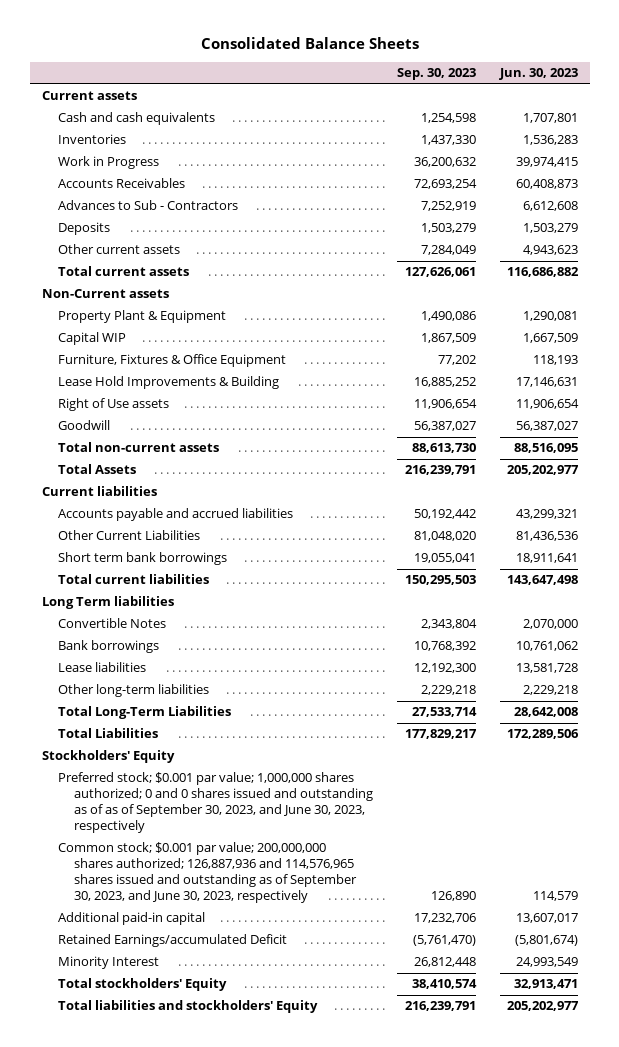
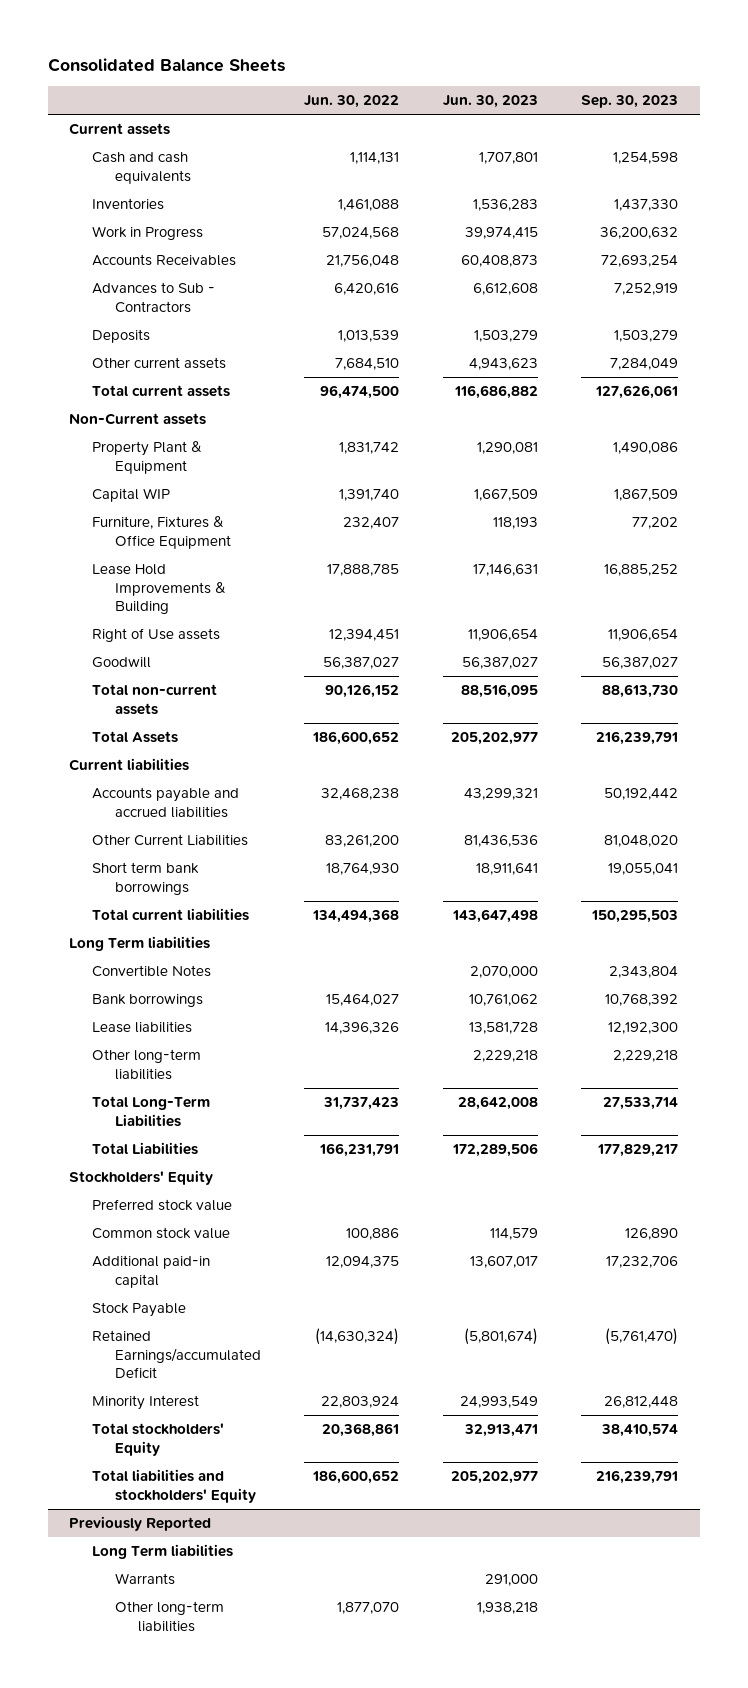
none -> [304,95,400,109] Jun. 30, 2022
[57,772,373,834] Preferred stock; $0.001 par value; 1,000,000 shares authorized; 0 and 0 shares issued and outstanding as of as of September 30, 2023, and June 30, 2023, respectively -> [92,1199,233,1212] Preferred stock value
[57,842,357,904] Common stock; $0.001 par value; 200,000,000 shares authorized; 126,887,936 and 114,576,965 shares issued and outstanding as of September 30, 2023, and June 30, 2023, respectively -> [92,1227,231,1240] Common stock value
none -> [92,1302,187,1318] Stock Payable
none -> [69,1516,212,1532] Previously Reported
none -> [92,1544,234,1560] Long Term liabilities
none -> [114,1573,175,1586] Warrants
none -> [114,1601,224,1632] Other long-term liabilities

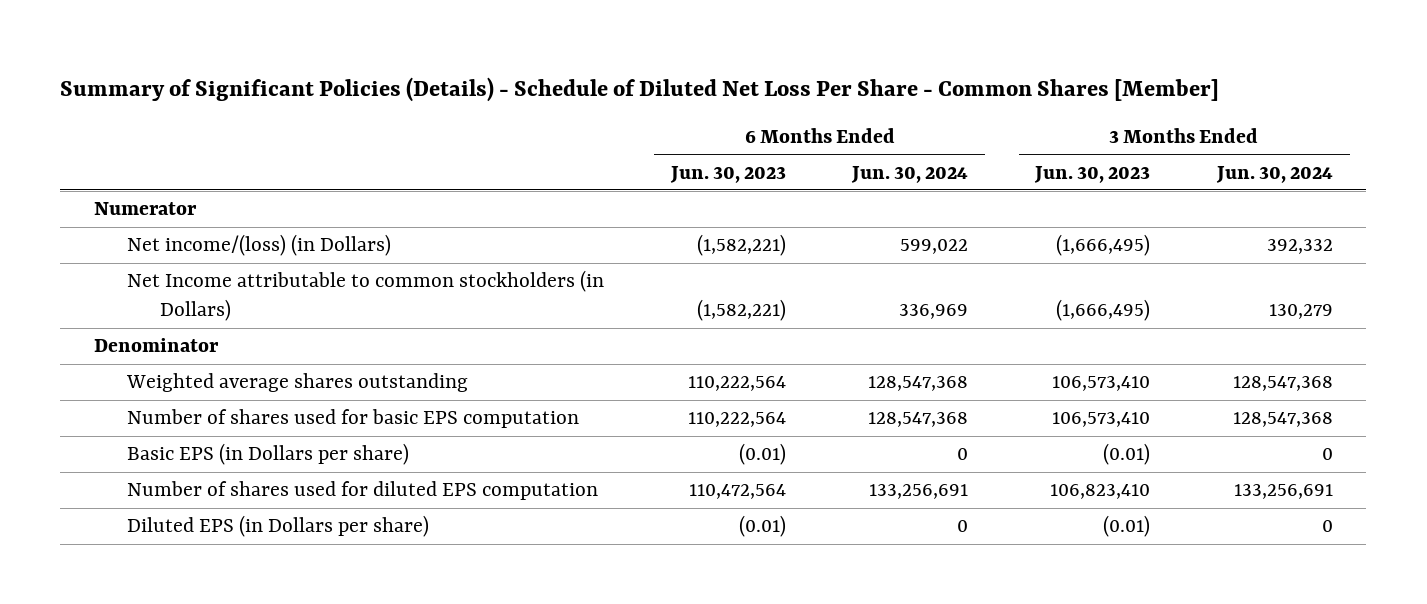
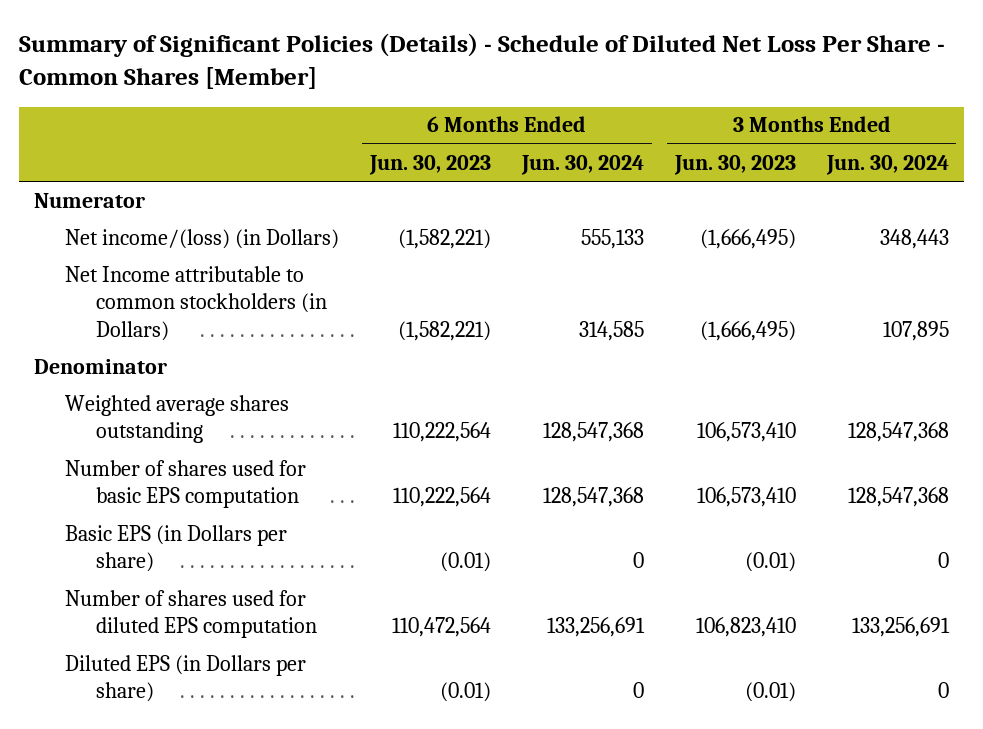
[900,239,969,255] 599,022 -> [580,228,644,249] 555,133
[1266,239,1333,255] 392,332 -> [879,228,949,249] 348,443
[899,304,969,320] 336,969 -> [578,320,644,341] 314,585
[1268,304,1333,320] 130,279 -> [882,320,949,341] 107,895

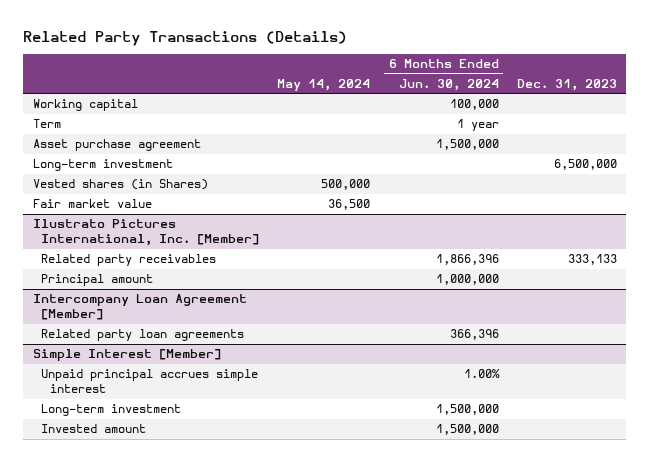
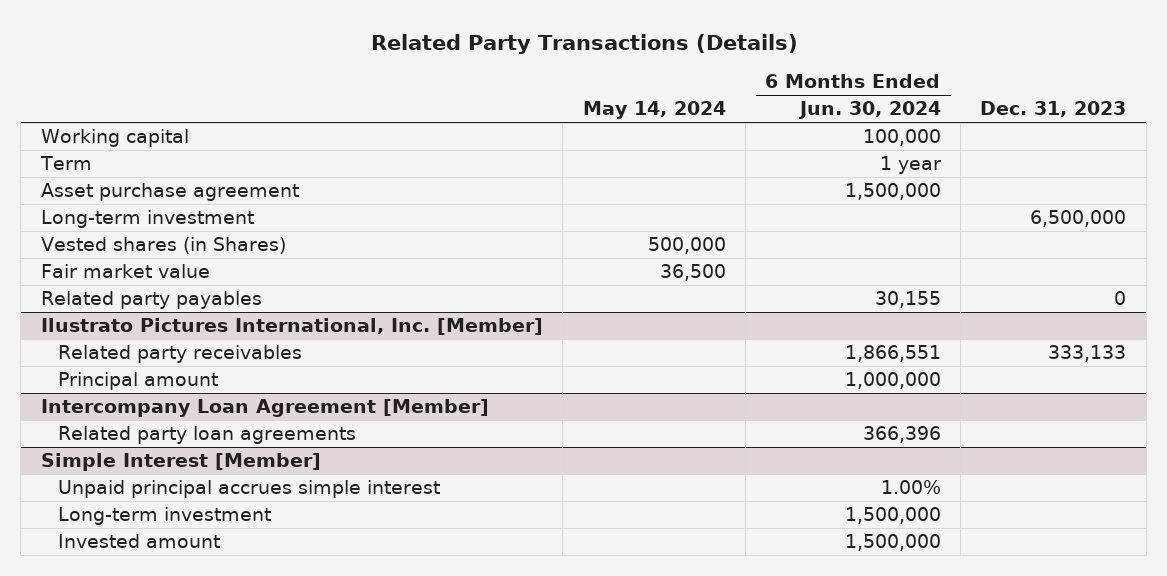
none -> [40,291,262,310] Related party payables
[435,254,499,266] 1,866,396 -> [844,345,941,363] 1,866,551

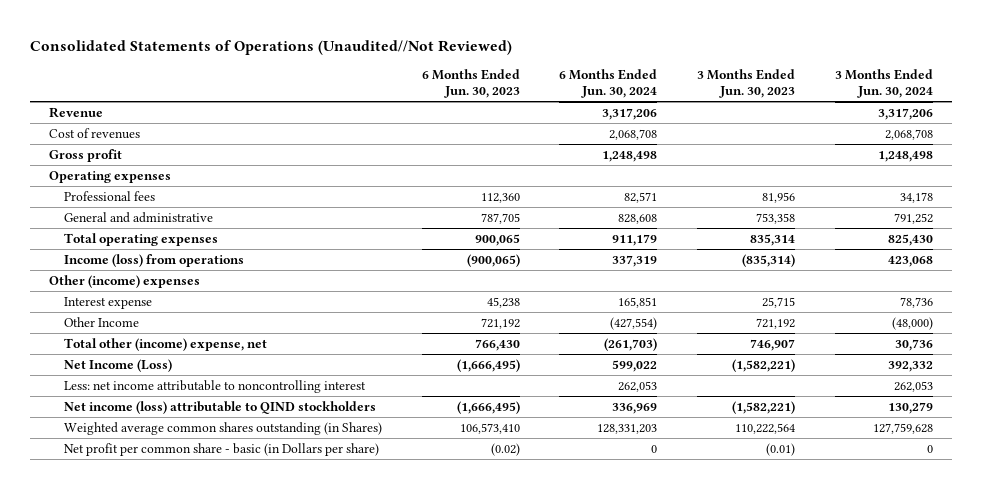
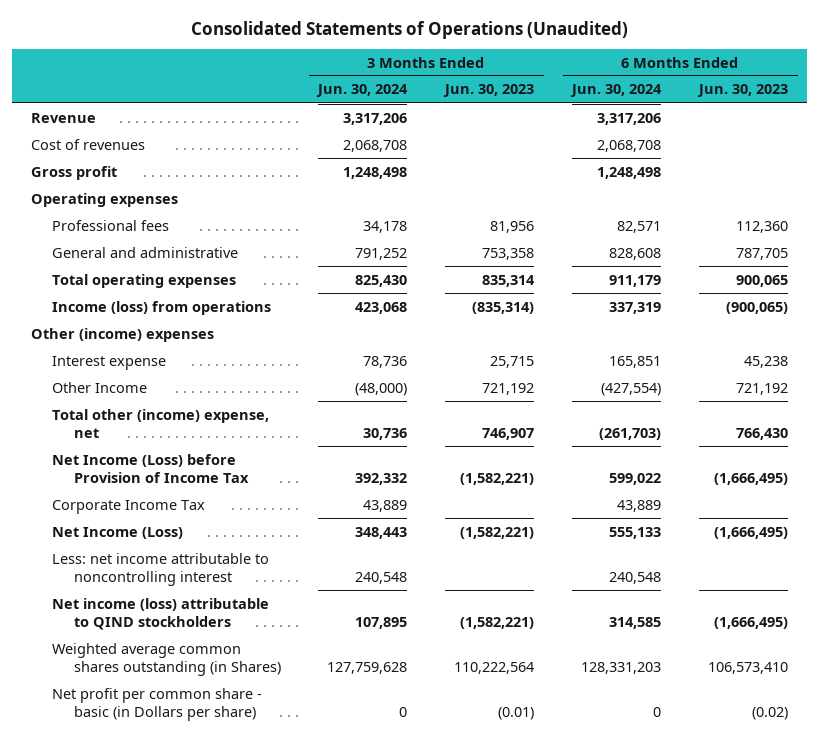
[29,39,512,55] Consolidated Statements of Operations (Unaudited//Not Reviewed) -> [190,20,628,39] Consolidated Statements of Operations (Unaudited)
none -> [52,453,249,483] Net Income (Loss) before Provision of Income Tax
none -> [52,499,206,514] Corporate Income Tax
[612,359,658,372] 599,022 -> [609,526,662,539] 555,133
[887,360,933,372] 392,332 -> [355,526,408,539] 348,443
[618,380,658,392] 262,053 -> [609,571,662,584] 240,548
[893,380,933,392] 262,053 -> [355,571,408,584] 240,548
[612,402,658,414] 336,969 -> [609,616,662,629] 314,585
[887,401,933,414] 130,279 -> [355,616,408,629] 107,895

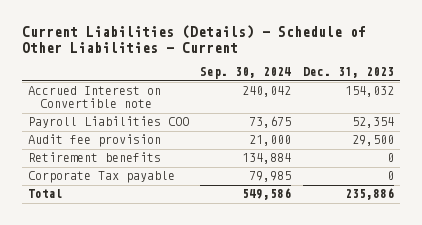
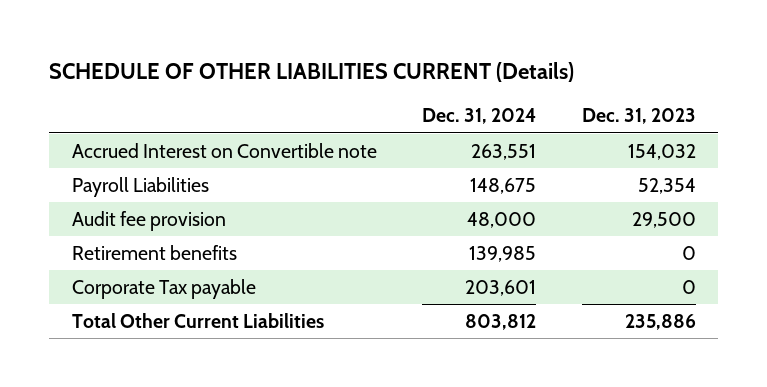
[21,25,366,53] Current Liabilities (Details) - Schedule of Other Liabilities - Current -> [48,61,574,82] SCHEDULE OF OTHER LIABILITIES CURRENT (Details)
[200,67,292,80] Sep. 30, 2024 -> none
none -> [422,108,537,125] Dec. 31, 2024
[27,116,189,129] Payroll Liabilities COO -> [71,176,209,197] Payroll Liabilities
[27,189,63,199] Total -> [71,312,324,328] Total Other Current Liabilities

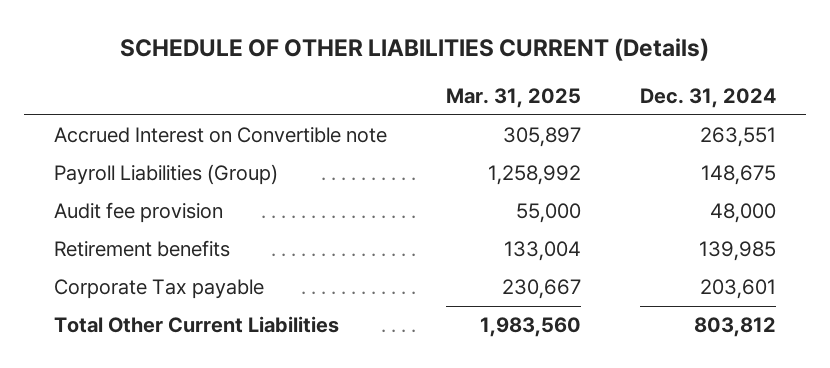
[581,108,696,125] Dec. 31, 2023 -> none
none -> [446,88,582,109] Mar. 31, 2025
[71,176,209,197] Payroll Liabilities -> [53,164,278,186] Payroll Liabilities (Group)

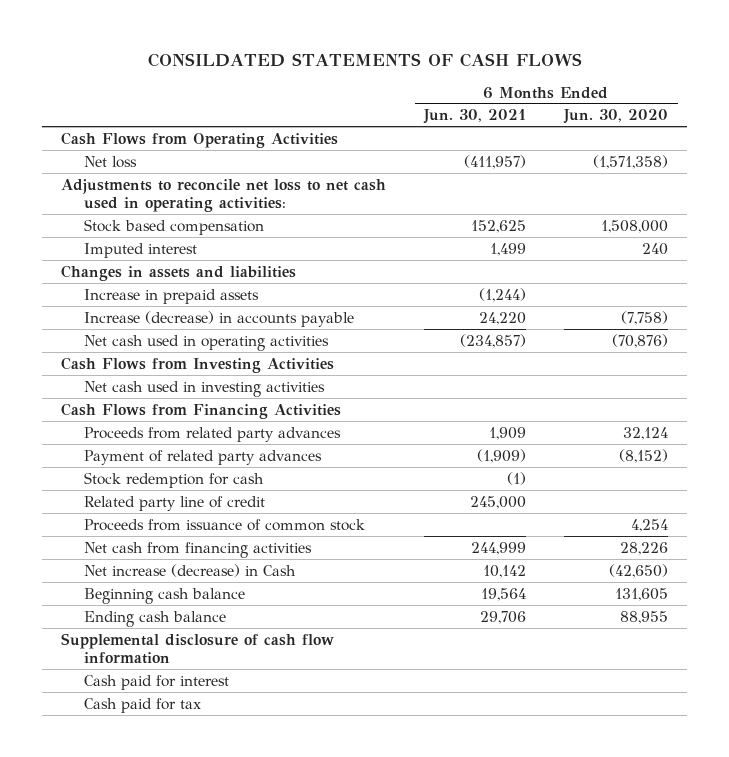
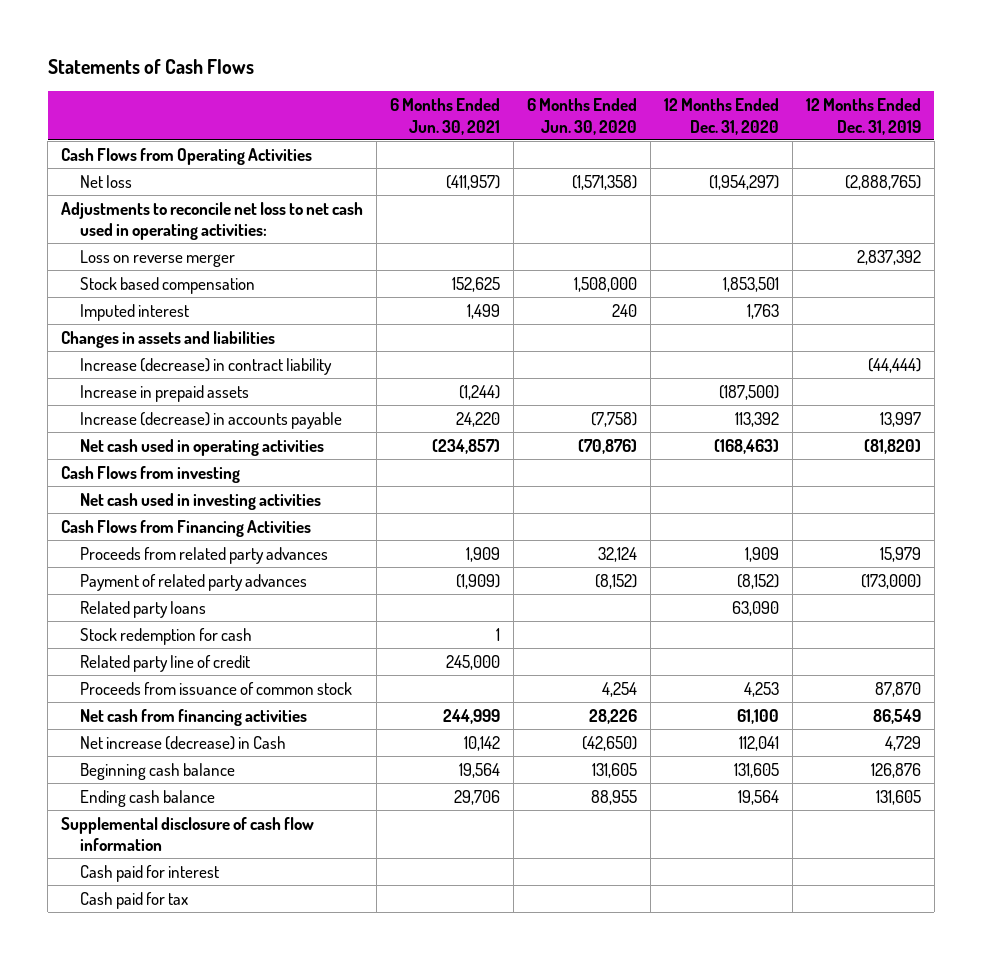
[147,52,582,67] CONSILDATED STATEMENTS OF CASH FLOWS -> [47,59,254,75] Statements of Cash Flows
none -> [663,97,779,135] 12 Months Ended Dec. 31, 2020
none -> [805,97,921,135] 12 Months Ended Dec. 31, 2019
none -> [80,249,236,267] Loss on reverse merger
none -> [80,357,333,375] Increase (decrease) in contract liability
[60,356,334,373] Cash Flows from Investing Activities -> [61,465,241,483] Cash Flows from investing
none -> [80,600,207,618] Related party loans
[507,471,527,485] (1) -> [496,627,501,641] 1

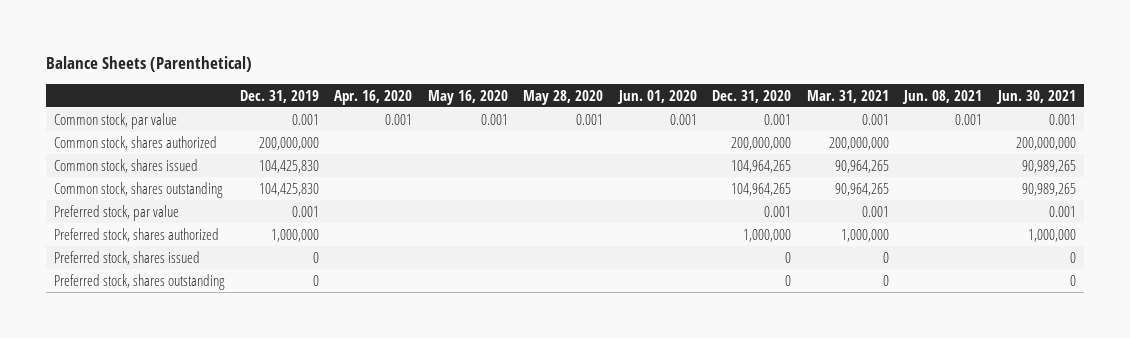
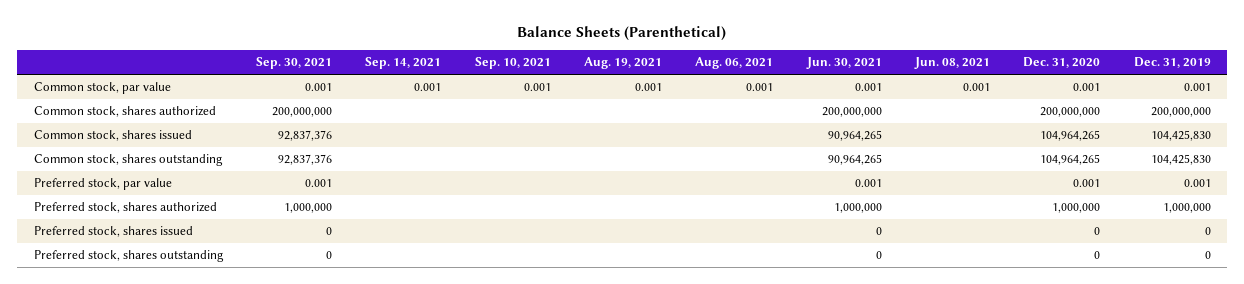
[334,89,413,105] Apr. 16, 2020 -> none
[427,89,508,105] May 16, 2020 -> none
[523,89,604,105] May 28, 2020 -> none
[616,89,697,104] Jun. 01, 2020 -> none
[806,89,889,103] Mar. 31, 2021 -> none
none -> [256,57,333,70] Sep. 30, 2021
none -> [365,57,442,70] Sep. 14, 2021
none -> [474,57,551,70] Sep. 10, 2021
none -> [584,57,663,70] Aug. 19, 2021
none -> [695,57,774,70] Aug. 06, 2021
[1021,159,1076,173] 90,989,265 -> [827,130,882,142] 90,964,265
[1021,182,1076,196] 90,989,265 -> [827,154,882,166] 90,964,265

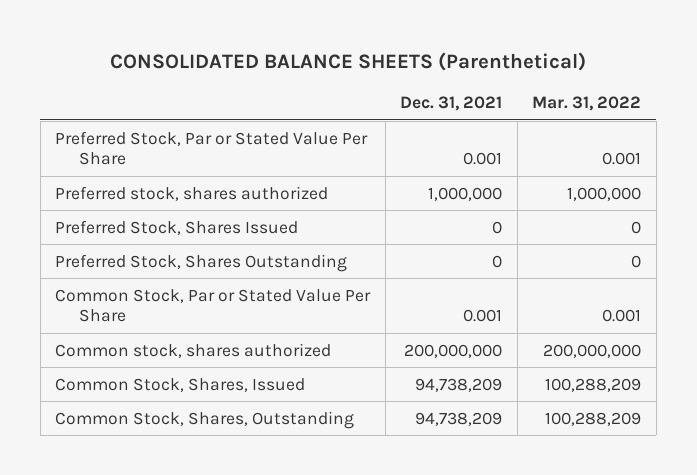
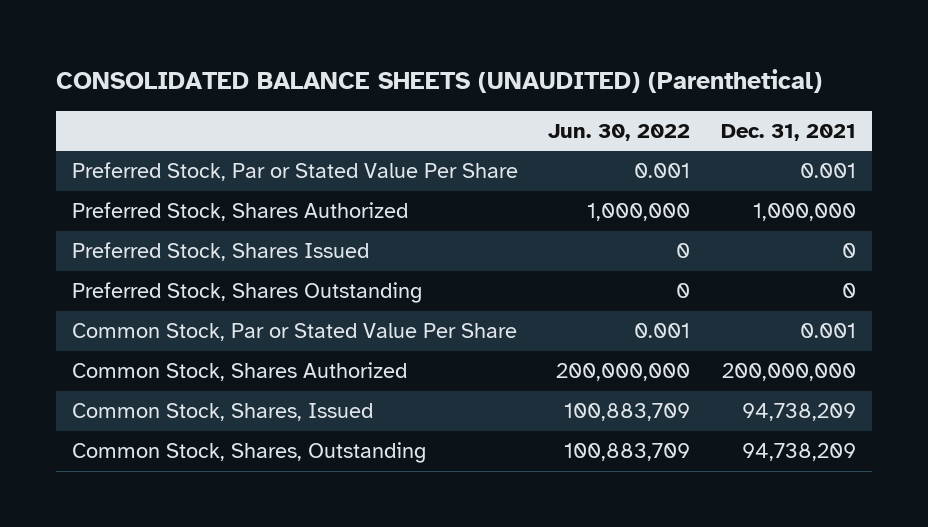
[110,51,587,71] CONSOLIDATED BALANCE SHEETS (Parenthetical) -> [56,69,823,94] CONSOLIDATED BALANCE SHEETS (UNAUDITED) (Parenthetical)
[532,96,642,112] Mar. 31, 2022 -> none
none -> [548,123,691,141] Jun. 30, 2022
[55,185,329,201] Preferred stock, shares authorized -> [71,202,408,222] Preferred Stock, Shares Authorized
[55,342,332,358] Common stock, shares authorized -> [71,362,407,382] Common Stock, Shares Authorized

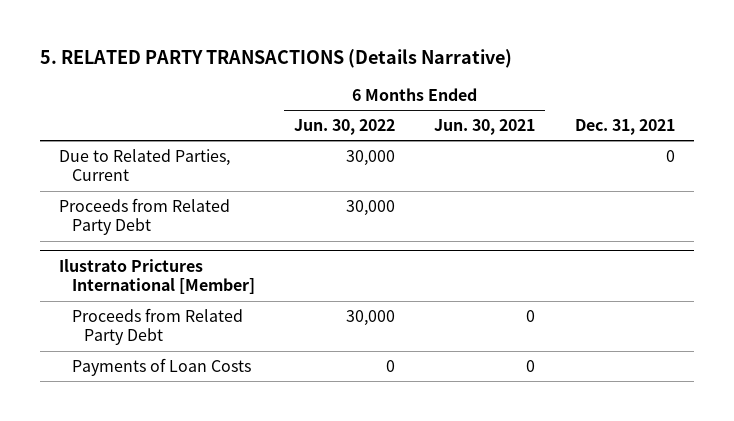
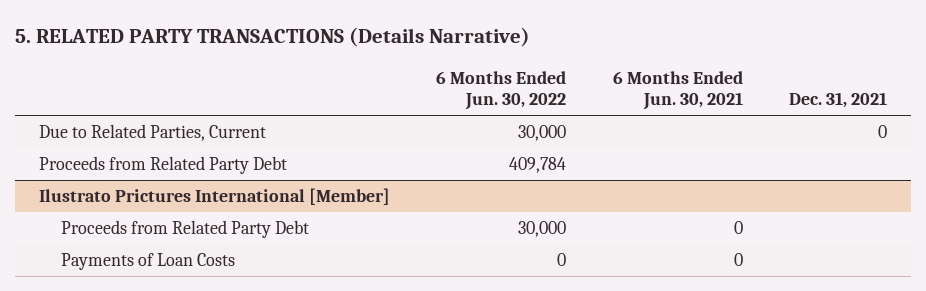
[346,199,396,216] 30,000 -> [509,157,567,174] 409,784

